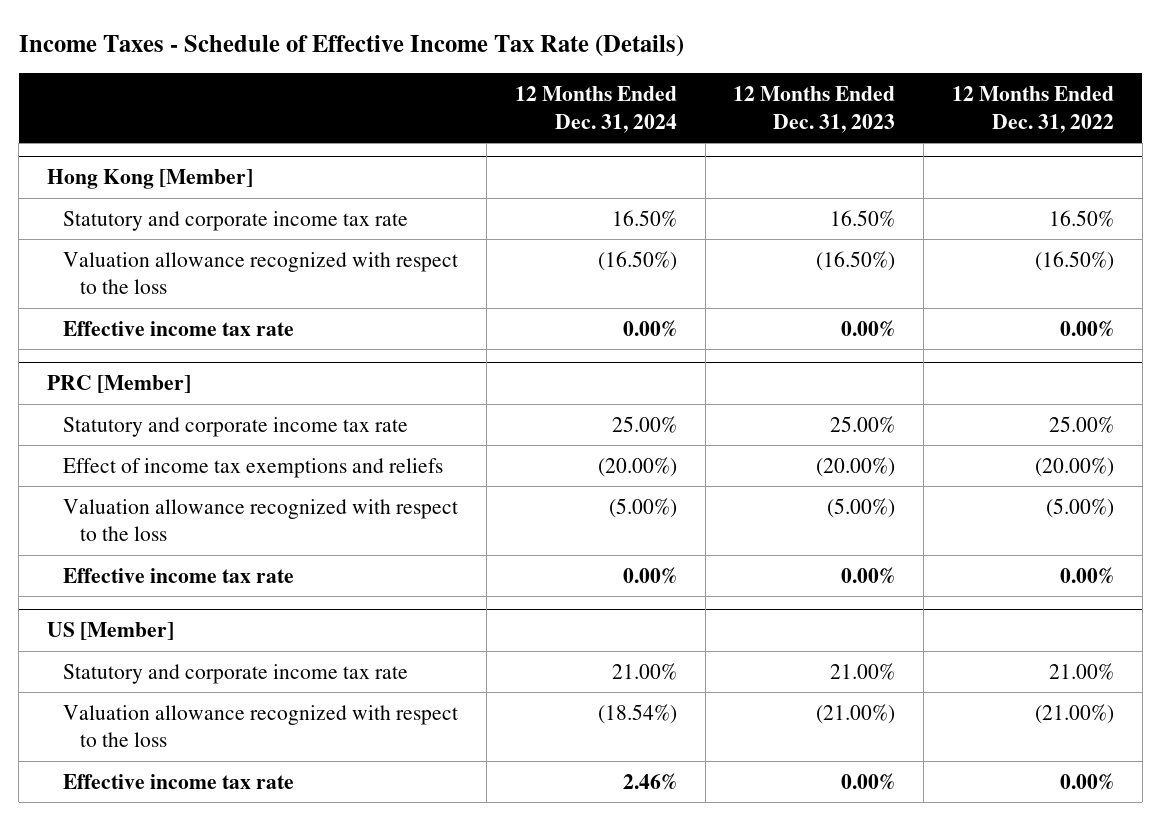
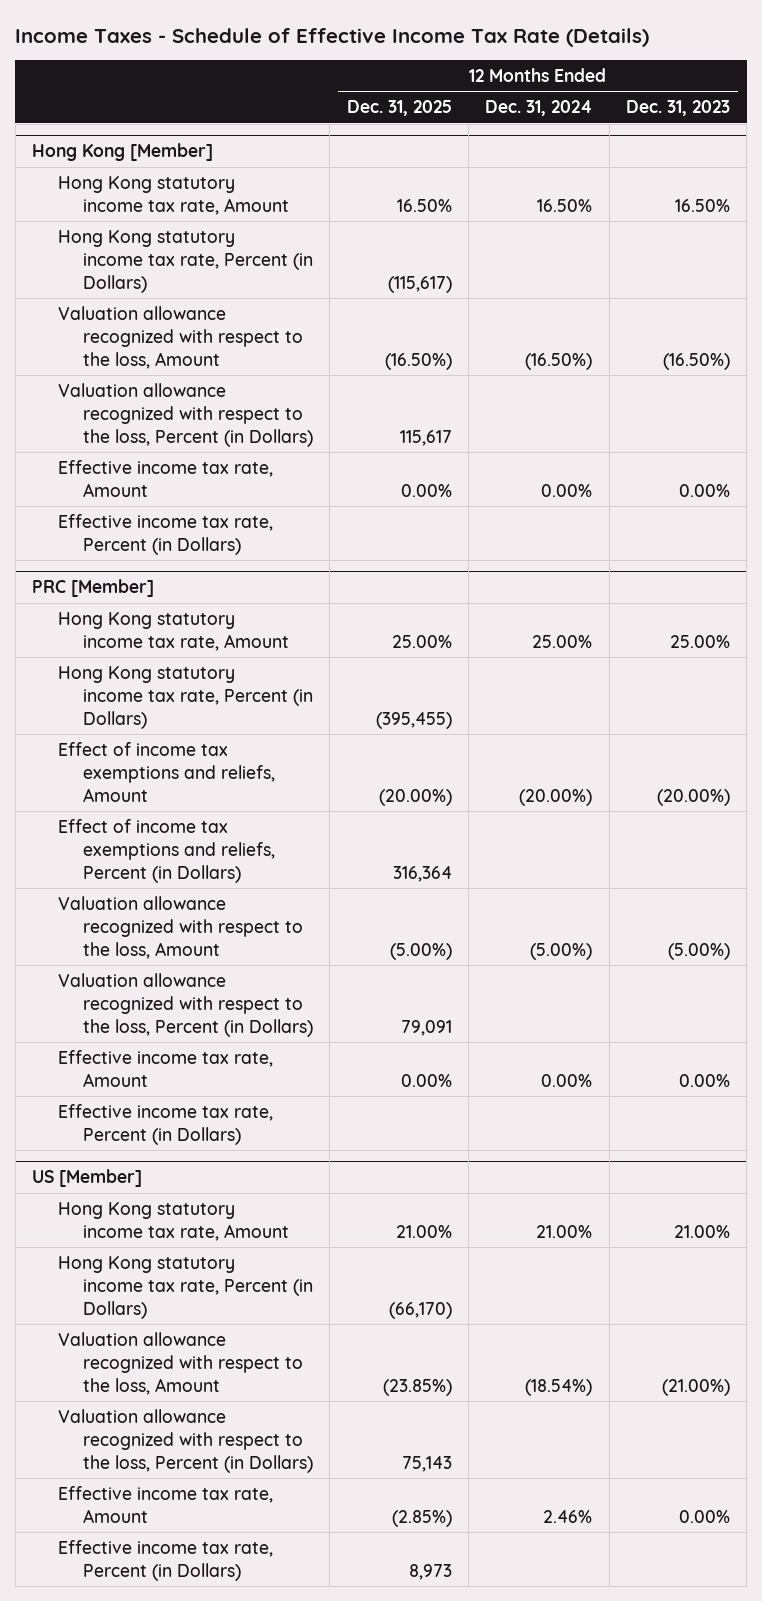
[951,85,1114,133] 12 Months Ended Dec. 31, 2022 -> none
none -> [346,100,452,117] Dec. 31, 2025
[63,210,409,231] Statutory and corporate income tax rate -> [57,175,289,215] Hong Kong statutory income tax rate, Amount
none -> [57,229,313,293] Hong Kong statutory income tax rate, Percent (in Dollars)
[63,251,459,295] Valuation allowance recognized with respect to the loss -> [57,305,303,369] Valuation allowance recognized with respect to the loss, Amount
none -> [57,382,313,447] Valuation allowance recognized with respect to the loss, Percent (in Dollars)
[63,320,295,336] Effective income tax rate -> [57,459,273,497] Effective income tax rate, Amount
none -> [57,513,273,555] Effective income tax rate, Percent (in Dollars)
[63,416,409,437] Statutory and corporate income tax rate -> [57,611,289,651] Hong Kong statutory income tax rate, Amount
none -> [57,665,313,729] Hong Kong statutory income tax rate, Percent (in Dollars)
[63,457,444,478] Effect of income tax exemptions and reliefs -> [57,741,275,802] Effect of income tax exemptions and reliefs, Amount
none -> [57,818,275,883] Effect of income tax exemptions and reliefs, Percent (in Dollars)
[63,498,459,542] Valuation allowance recognized with respect to the loss -> [57,895,303,959] Valuation allowance recognized with respect to the loss, Amount
none -> [57,972,313,1037] Valuation allowance recognized with respect to the loss, Percent (in Dollars)
[63,567,295,583] Effective income tax rate -> [57,1049,273,1087] Effective income tax rate, Amount
none -> [57,1103,273,1145] Effective income tax rate, Percent (in Dollars)
[63,663,409,684] Statutory and corporate income tax rate -> [57,1201,289,1241] Hong Kong statutory income tax rate, Amount
none -> [57,1255,313,1319] Hong Kong statutory income tax rate, Percent (in Dollars)
[63,704,459,748] Valuation allowance recognized with respect to the loss -> [57,1331,303,1395] Valuation allowance recognized with respect to the loss, Amount
none -> [57,1408,313,1473] Valuation allowance recognized with respect to the loss, Percent (in Dollars)
[63,773,295,789] Effective income tax rate -> [57,1485,273,1523] Effective income tax rate, Amount
none -> [57,1539,273,1581] Effective income tax rate, Percent (in Dollars)

